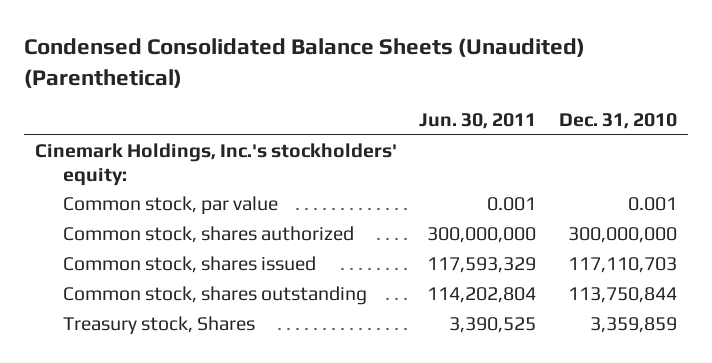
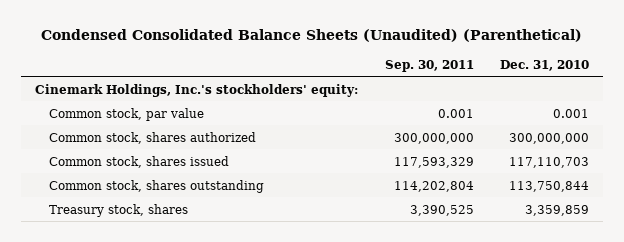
[419,112,537,129] Jun. 30, 2011 -> none
none -> [384,59,474,72] Sep. 30, 2011
[62,316,255,336] Treasury stock, Shares -> [48,203,188,217] Treasury stock, shares

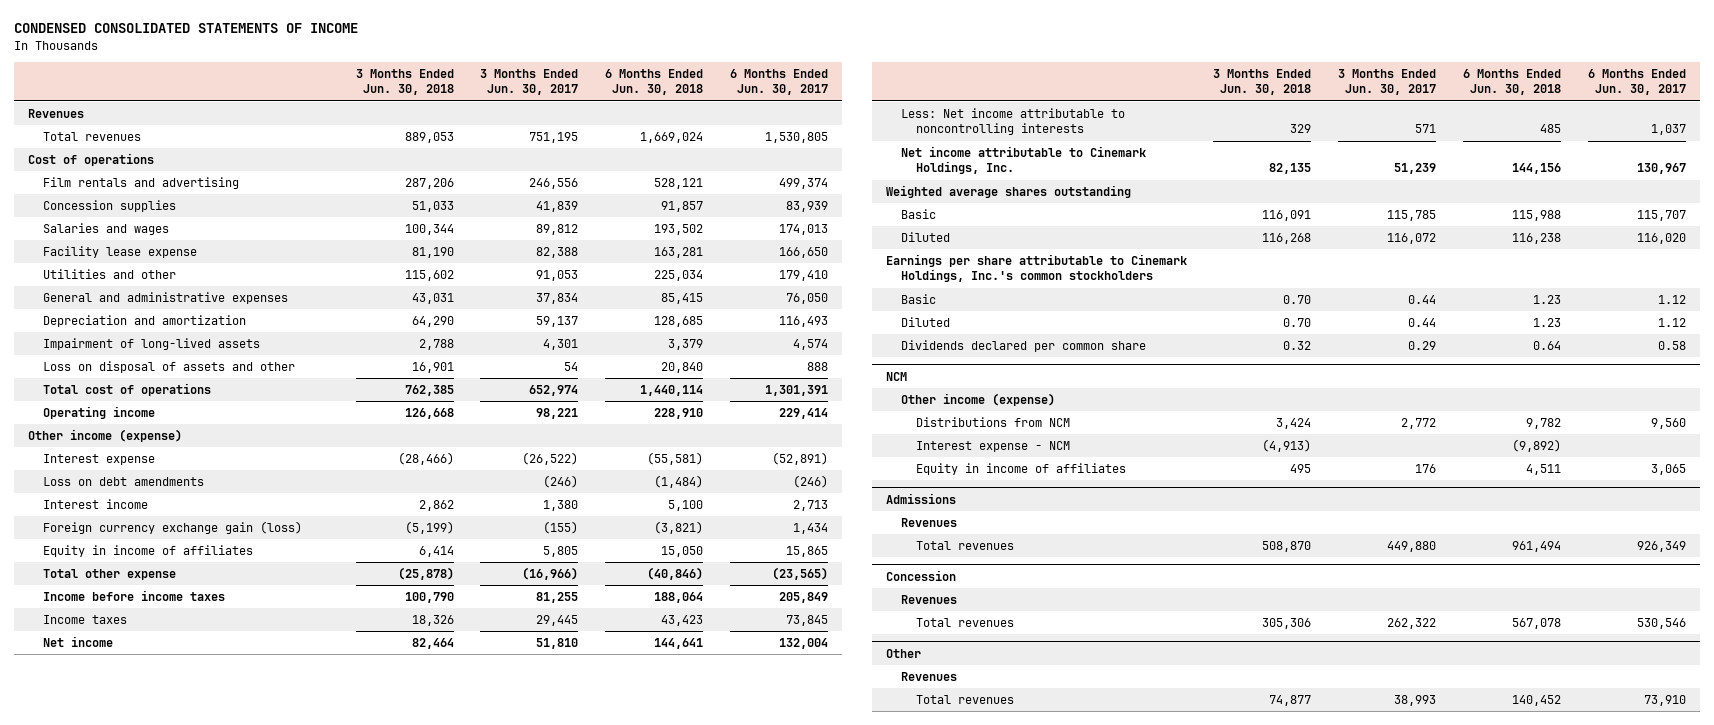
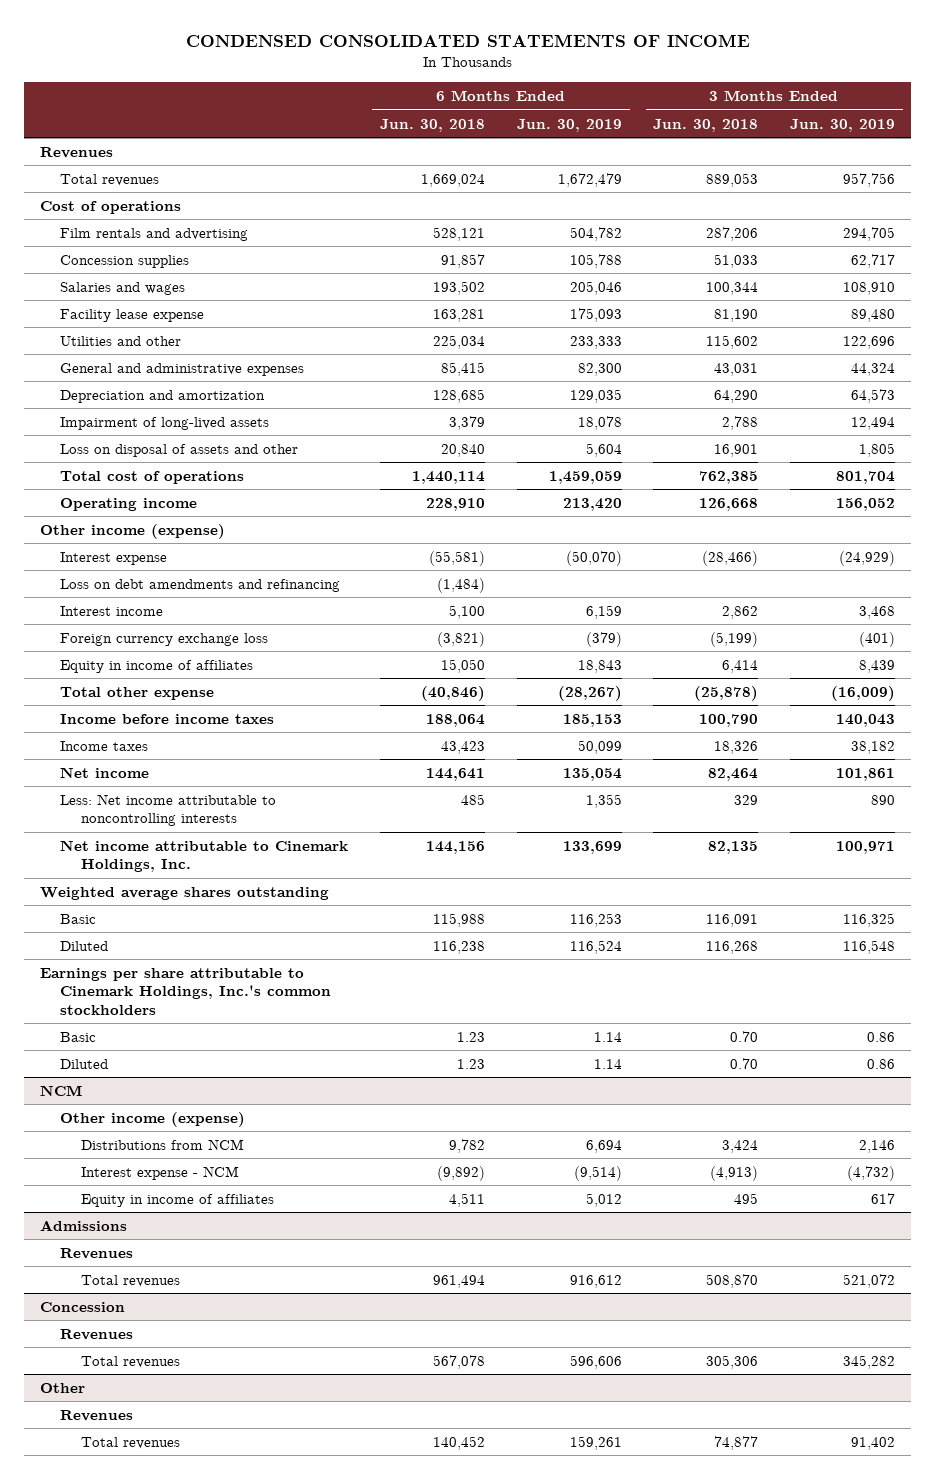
[480,68,579,96] 3 Months Ended Jun. 30, 2017 -> none
[730,68,829,96] 6 Months Ended Jun. 30, 2017 -> none
none -> [516,118,622,132] Jun. 30, 2019
none -> [790,118,896,132] Jun. 30, 2019
[42,477,204,487] Loss on debt amendments -> [60,578,341,592] Loss on debt amendments and refinancing
[42,521,302,535] Foreign currency exchange gain (loss) -> [60,632,269,646] Foreign currency exchange loss
[900,340,1146,353] Dividends declared per common share -> none

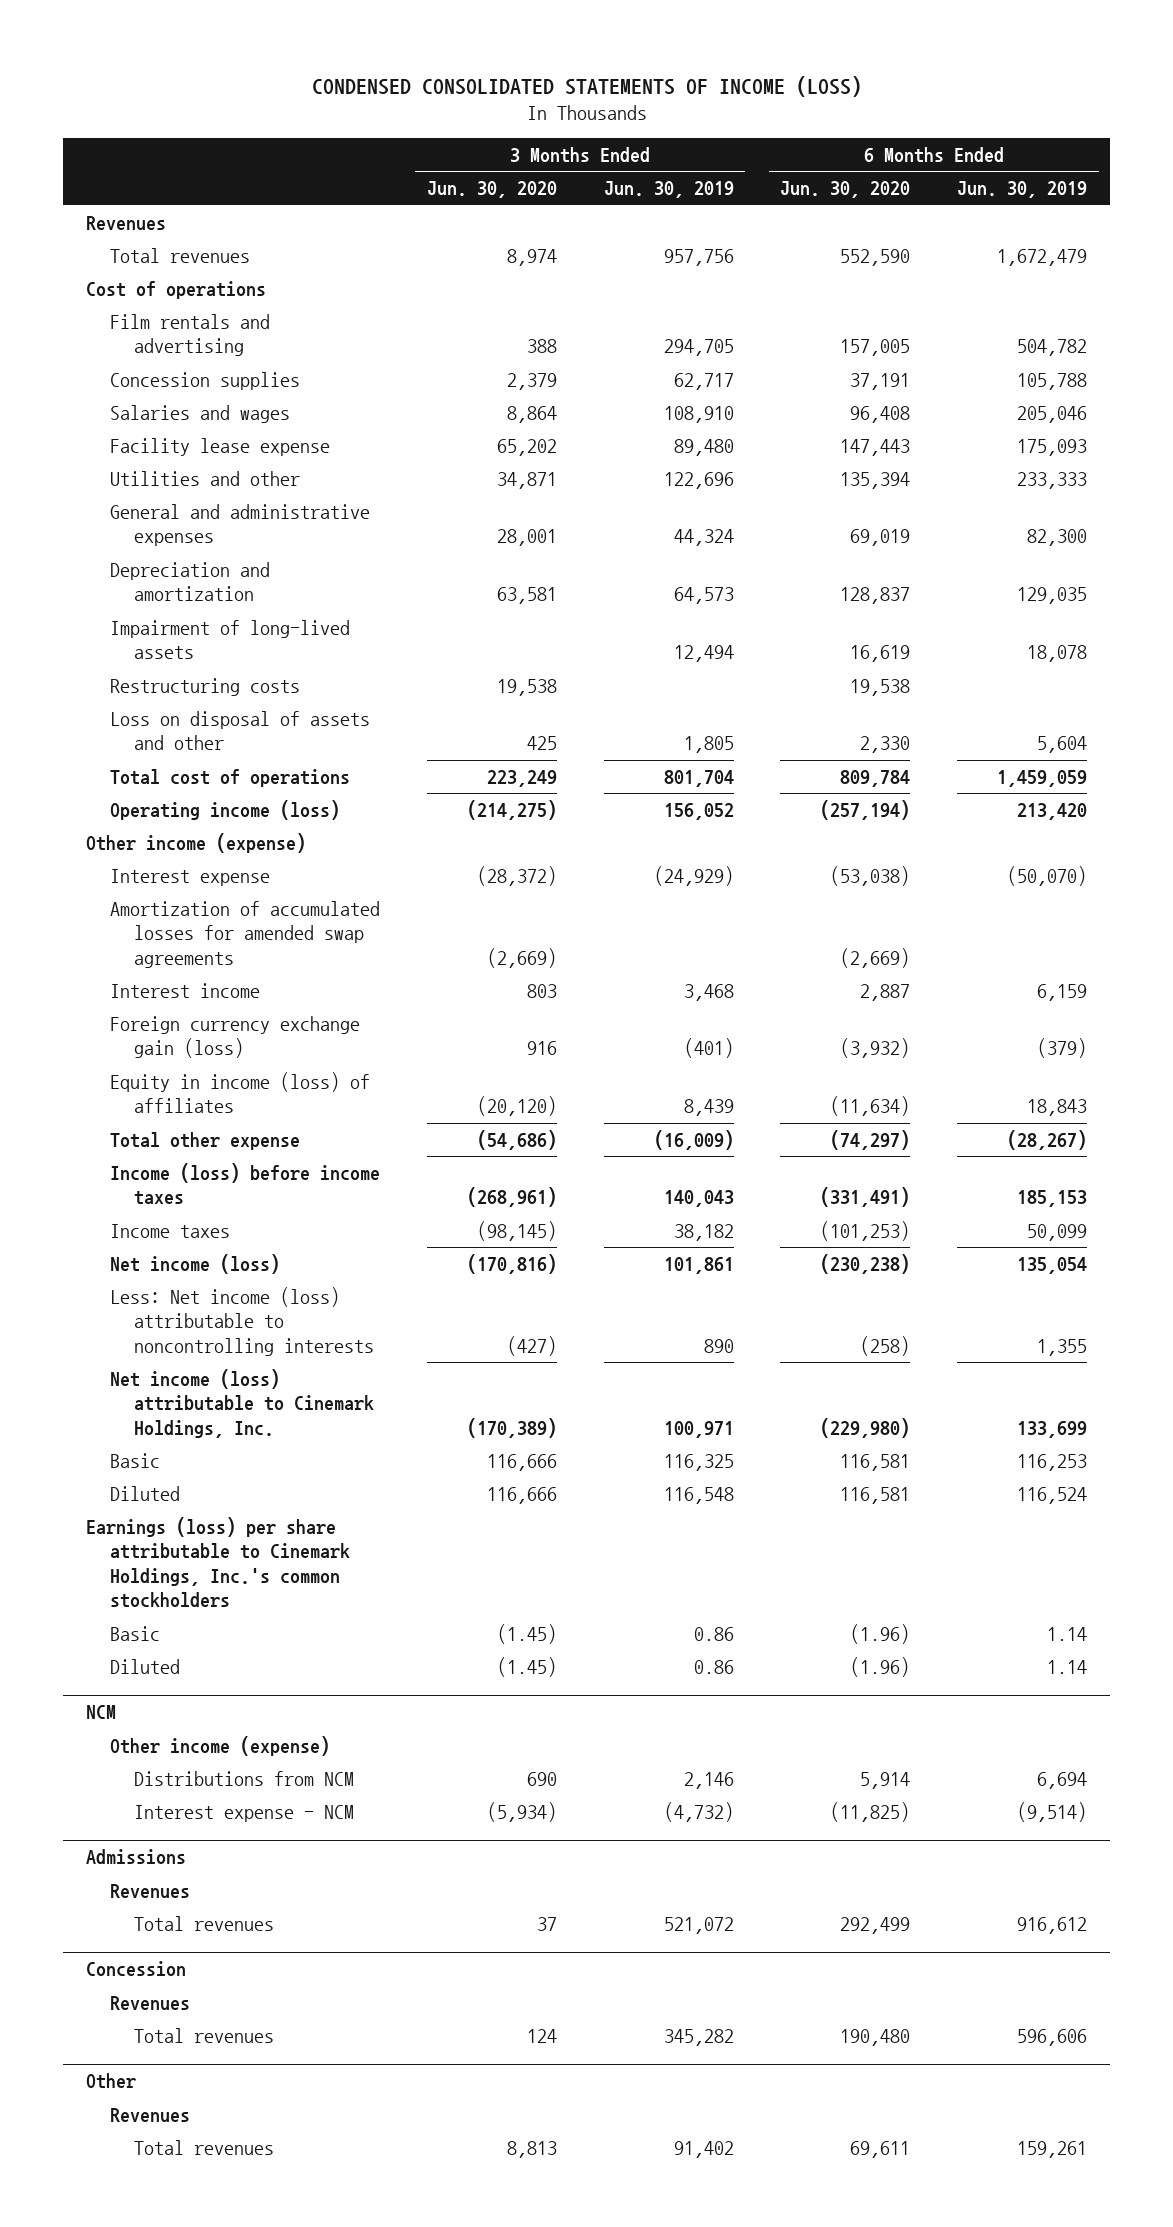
[185,34,750,48] CONDENSED CONSOLIDATED STATEMENTS OF INCOME -> [311,75,862,97] CONDENSED CONSOLIDATED STATEMENTS OF INCOME (LOSS)
[380,118,486,132] Jun. 30, 2018 -> none
[653,118,759,132] Jun. 30, 2018 -> none
none -> [426,181,557,199] Jun. 30, 2020
none -> [780,181,911,199] Jun. 30, 2020
none -> [110,677,301,696] Restructuring costs
[60,497,198,511] Operating income -> [110,799,341,820] Operating income (loss)
[60,578,341,592] Loss on debt amendments and refinancing -> none
none -> [110,900,381,968] Amortization of accumulated losses for amended swap agreements
[60,632,269,646] Foreign currency exchange loss -> [110,1015,361,1059] Foreign currency exchange gain (loss)
[60,659,254,673] Equity in income of affiliates -> [110,1071,371,1114] Equity in income (loss) of affiliates
[60,713,275,724] Income before income taxes -> [110,1162,381,1206] Income (loss) before income taxes
[39,886,329,900] Weighted average shares outstanding -> none
[60,766,150,778] Net income -> [110,1253,281,1274] Net income (loss)
[60,793,277,827] Less: Net income attributable to noncontrolling interests -> [110,1286,375,1356] Less: Net income (loss) attributable to noncontrolling interests
[60,839,349,873] Net income attributable to Cinemark Holdings, Inc. -> [110,1368,375,1438] Net income (loss) attributable to Cinemark Holdings, Inc.
[39,967,332,1015] Earnings per share attributable to Cinemark Holdings, Inc.'s common stockholders -> [86,1516,351,1609] Earnings (loss) per share attributable to Cinemark Holdings, Inc.'s common stockholders
[80,1193,274,1207] Equity in income of affiliates -> none

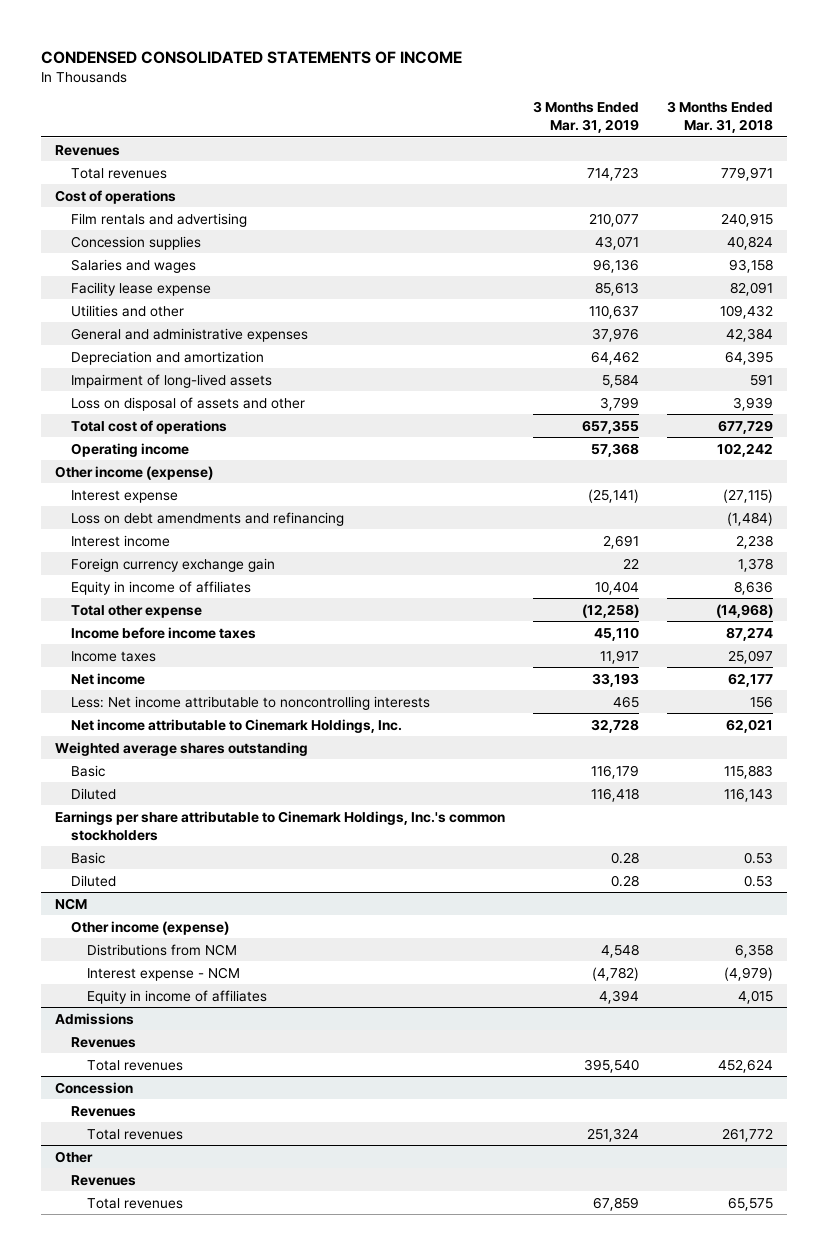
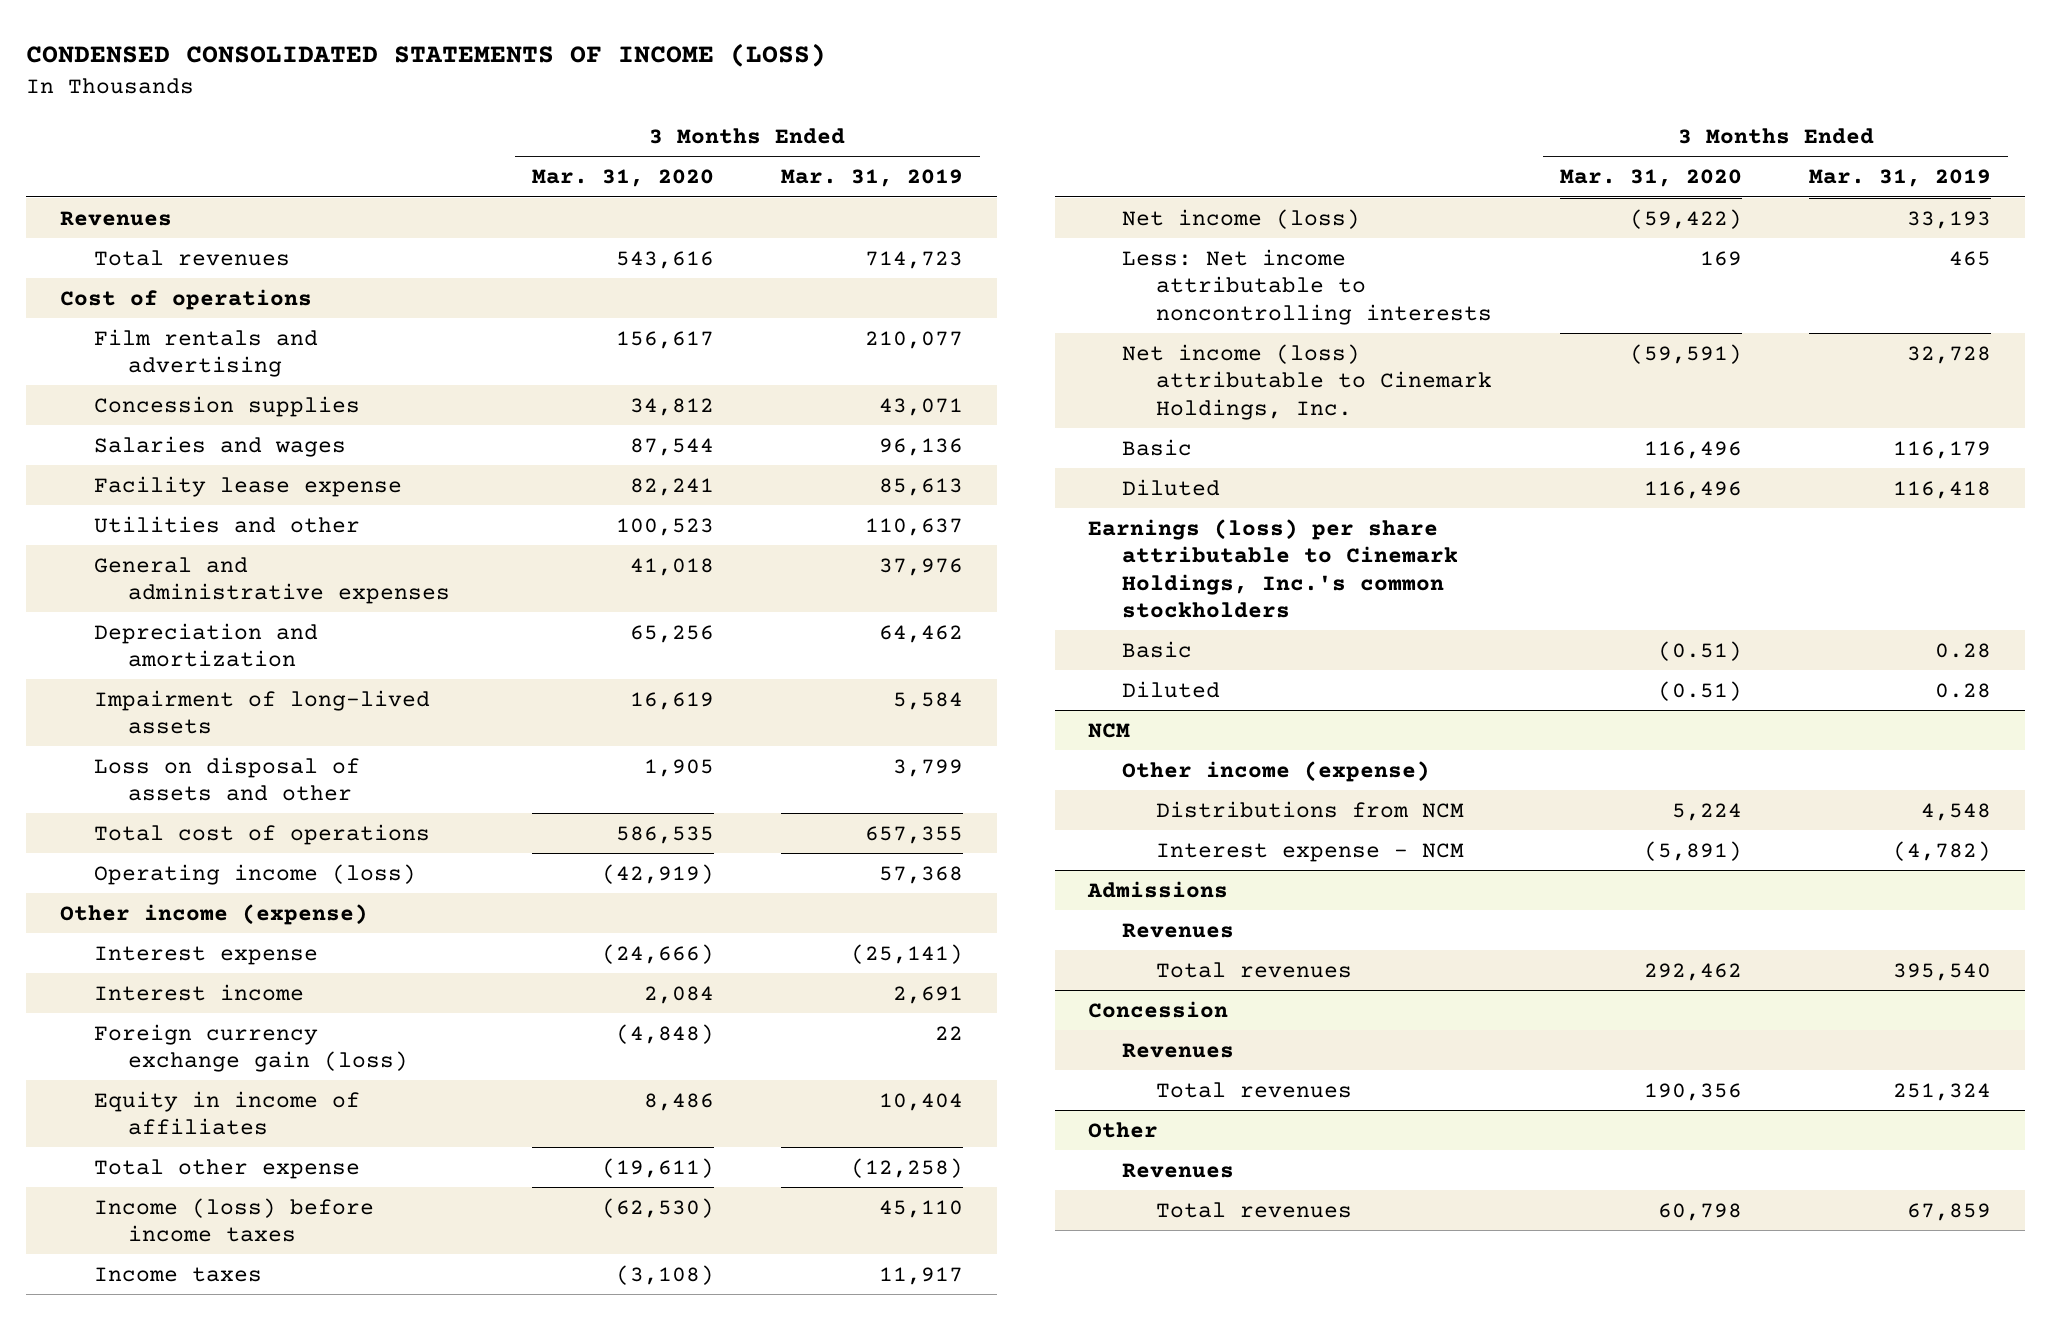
[41,50,463,64] CONDENSED CONSOLIDATED STATEMENTS OF INCOME -> [26,43,827,68] CONDENSED CONSOLIDATED STATEMENTS OF INCOME (LOSS)
[666,101,773,134] 3 Months Ended Mar. 31, 2018 -> none
none -> [531,169,714,188] Mar. 31, 2020
[71,442,190,457] Operating income -> [94,863,417,885] Operating income (loss)
[71,511,345,526] Loss on debt amendments and refinancing -> none
[71,557,276,572] Foreign currency exchange gain -> [94,1023,409,1073] Foreign currency exchange gain (loss)
[71,626,257,639] Income before income taxes -> [94,1197,375,1243] Income (loss) before income taxes
[71,672,146,685] Net income -> [1122,208,1361,229] Net income (loss)
[55,741,309,756] Weighted average shares outstanding -> none
[71,718,403,733] Net income attributable to Cinemark Holdings, Inc. -> [1122,343,1493,420] Net income (loss) attributable to Cinemark Holdings, Inc.
[55,810,506,841] Earnings per share attributable to Cinemark Holdings, Inc.'s common stockholders -> [1088,518,1459,618] Earnings (loss) per share attributable to Cinemark Holdings, Inc.'s common stockholders
[87,989,268,1004] Equity in income of affiliates -> none

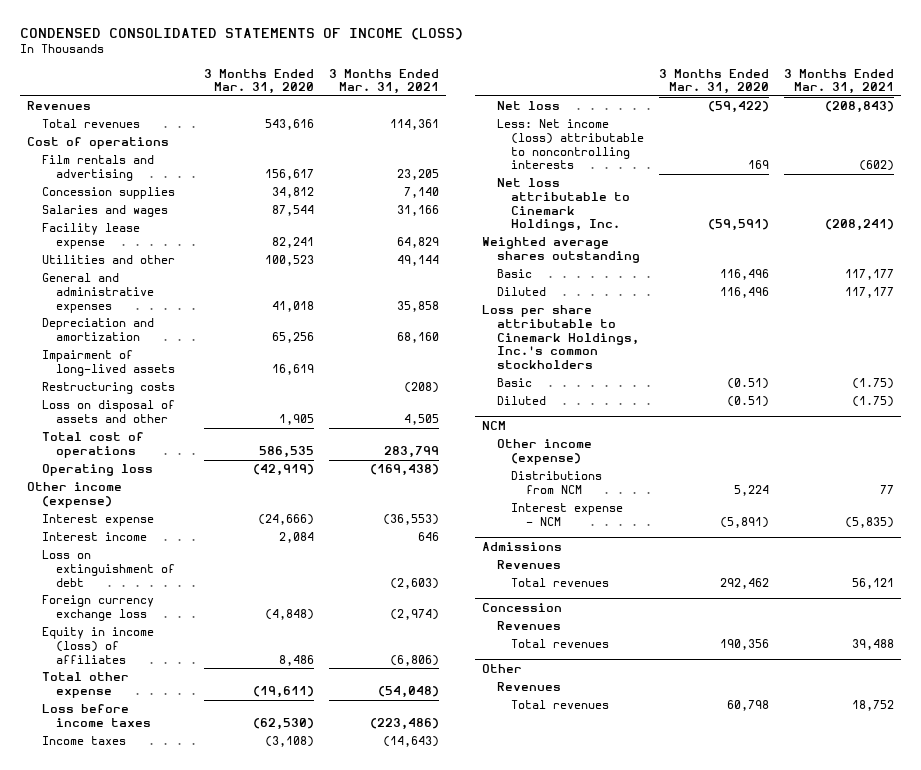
[781,169,964,188] Mar. 31, 2019 -> none
none -> [328,68,439,95] 3 Months Ended Mar. 31, 2021
none -> [41,382,175,395] Restructuring costs
[94,863,417,885] Operating income (loss) -> [41,464,153,477] Operating loss
none -> [41,550,176,587] Loss on extinguishment of debt
[94,1023,409,1073] Foreign currency exchange gain (loss) -> [41,595,154,621] Foreign currency exchange loss
[94,1090,361,1136] Equity in income of affiliates -> [41,627,154,664] Equity in income (loss) of affiliates
[94,1197,375,1243] Income (loss) before income taxes -> [41,704,152,727] Loss before income taxes
[1122,208,1361,229] Net income (loss) -> [496,101,560,111] Net loss
[1122,248,1493,325] Less: Net income attributable to noncontrolling interests -> [496,119,645,170] Less: Net income (loss) attributable to noncontrolling interests
[1122,343,1493,420] Net income (loss) attributable to Cinemark Holdings, Inc. -> [496,178,631,232] Net loss attributable to Cinemark Holdings, Inc.
none -> [482,237,640,263] Weighted average shares outstanding
[1088,518,1459,618] Earnings (loss) per share attributable to Cinemark Holdings, Inc.'s common stockholders -> [482,305,639,370] Loss per share attributable to Cinemark Holdings, Inc.'s common stockholders

